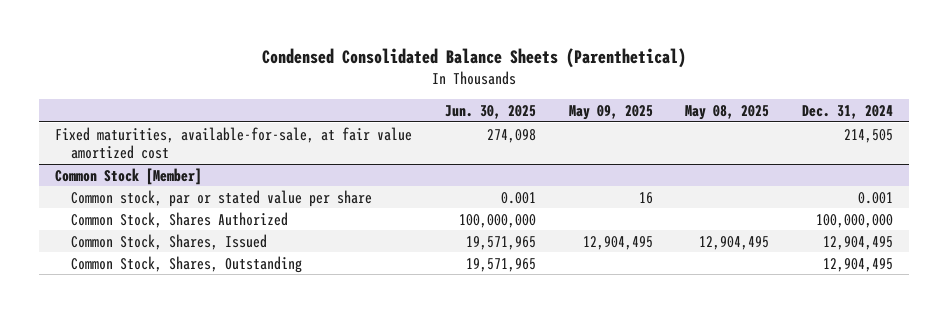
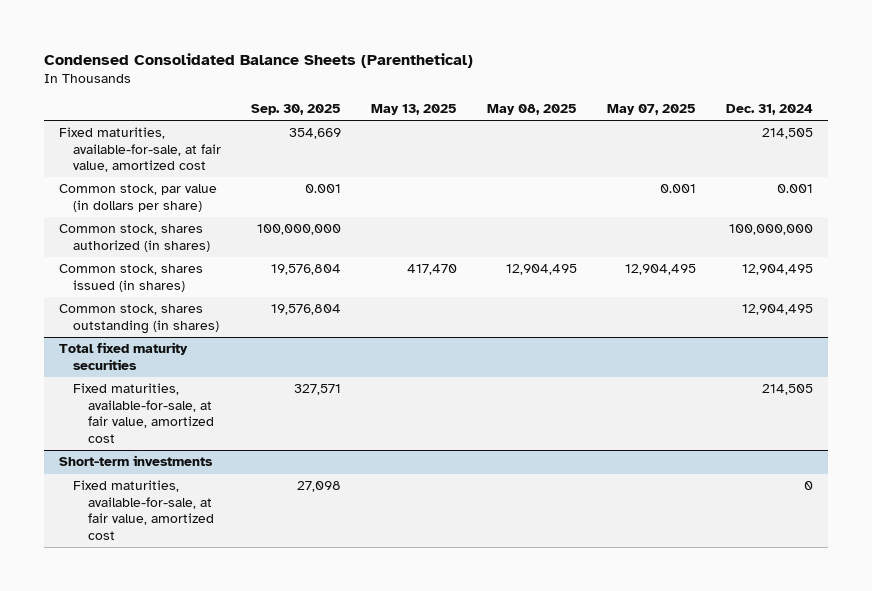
[444,104,536,119] Jun. 30, 2025 -> none
[568,104,653,120] May 09, 2025 -> none
none -> [251,103,342,115] Sep. 30, 2025
none -> [371,103,458,115] May 13, 2025
none -> [607,103,697,115] May 07, 2025
[55,167,203,185] Common Stock [Member] -> none
[55,126,413,159] Fixed maturities, available-for-sale, at fair value amortized cost -> [58,127,222,173] Fixed maturities, available-for-sale, at fair value, amortized cost
[70,189,372,207] Common stock, par or stated value per share -> [58,184,217,212] Common stock, par value (in dollars per share)
[70,211,288,228] Common Stock, Shares Authorized -> [58,224,211,252] Common stock, shares authorized (in shares)
[70,233,267,250] Common Stock, Shares, Issued -> [58,264,203,292] Common stock, shares issued (in shares)
[70,255,302,273] Common Stock, Shares, Outstanding -> [58,304,220,334] Common stock, shares outstanding (in shares)
none -> [58,342,188,370] Total fixed maturity securities
none -> [73,383,215,443] Fixed maturities, available-for-sale, at fair value, amortized cost
none -> [58,455,213,467] Short-term investments
none -> [73,480,215,540] Fixed maturities, available-for-sale, at fair value, amortized cost

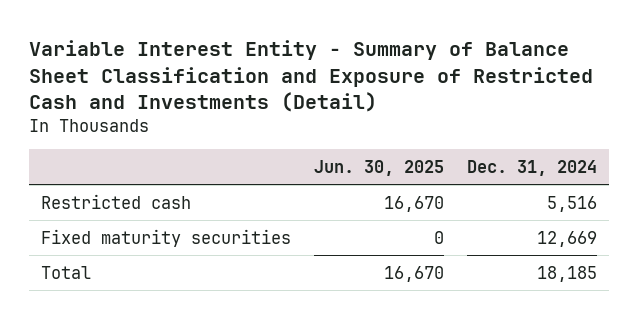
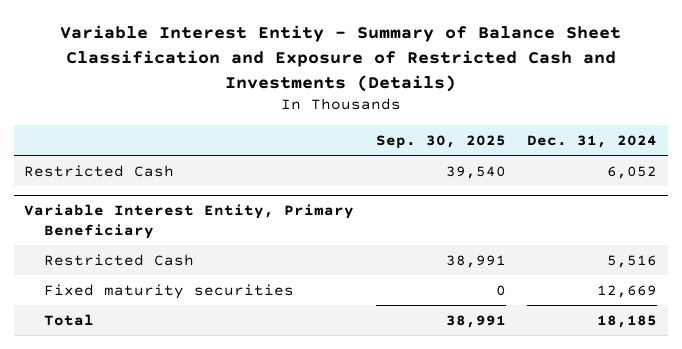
[29,40,594,113] Variable Interest Entity - Summary of Balance Sheet Classification and Exposure of Restricted Cash and Investments (Detail) -> [59,25,621,92] Variable Interest Entity - Summary of Balance Sheet Classification and Exposure of Restricted Cash and Investments (Details)
[314,160,445,177] Jun. 30, 2025 -> none
none -> [375,134,506,149] Sep. 30, 2025
[41,193,192,209] Restricted cash -> [24,164,175,177] Restricted Cash
[547,195,598,212] 5,516 -> [607,165,658,179] 6,052
none -> [24,204,355,239] Variable Interest Entity, Primary Beneficiary
none -> [43,253,194,266] Restricted Cash

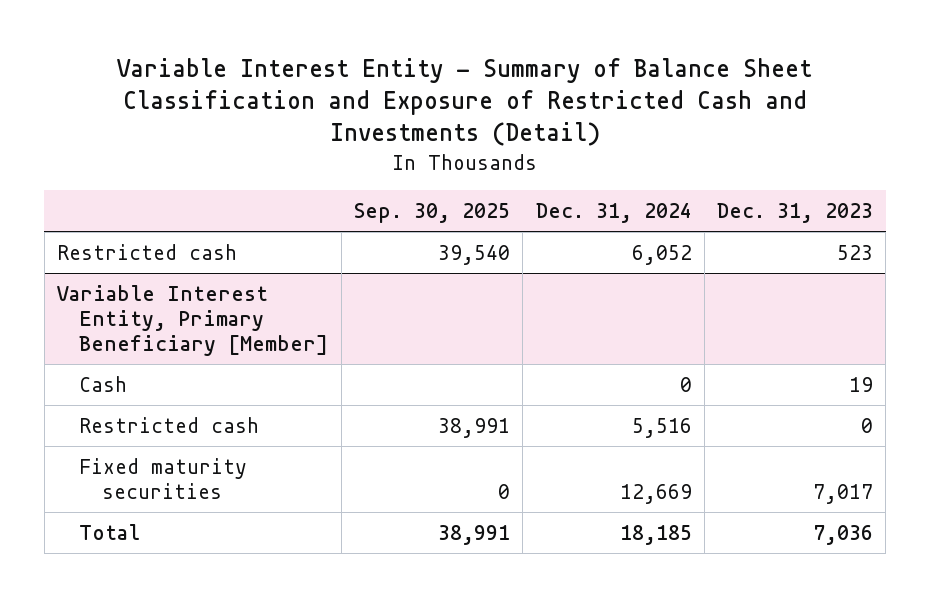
[59,25,621,92] Variable Interest Entity - Summary of Balance Sheet Classification and Exposure of Restricted Cash and Investments (Details) -> [116,57,812,147] Variable Interest Entity - Summary of Balance Sheet Classification and Exposure of Restricted Cash and Investments (Detail)
none -> [717,202,874,223] Dec. 31, 2023
[24,164,175,177] Restricted Cash -> [56,243,237,260] Restricted cash
[24,204,355,239] Variable Interest Entity, Primary Beneficiary -> [56,284,329,356] Variable Interest Entity, Primary Beneficiary [Member]
none -> [79,375,128,392] Cash
[43,253,194,266] Restricted Cash -> [79,416,260,433] Restricted cash

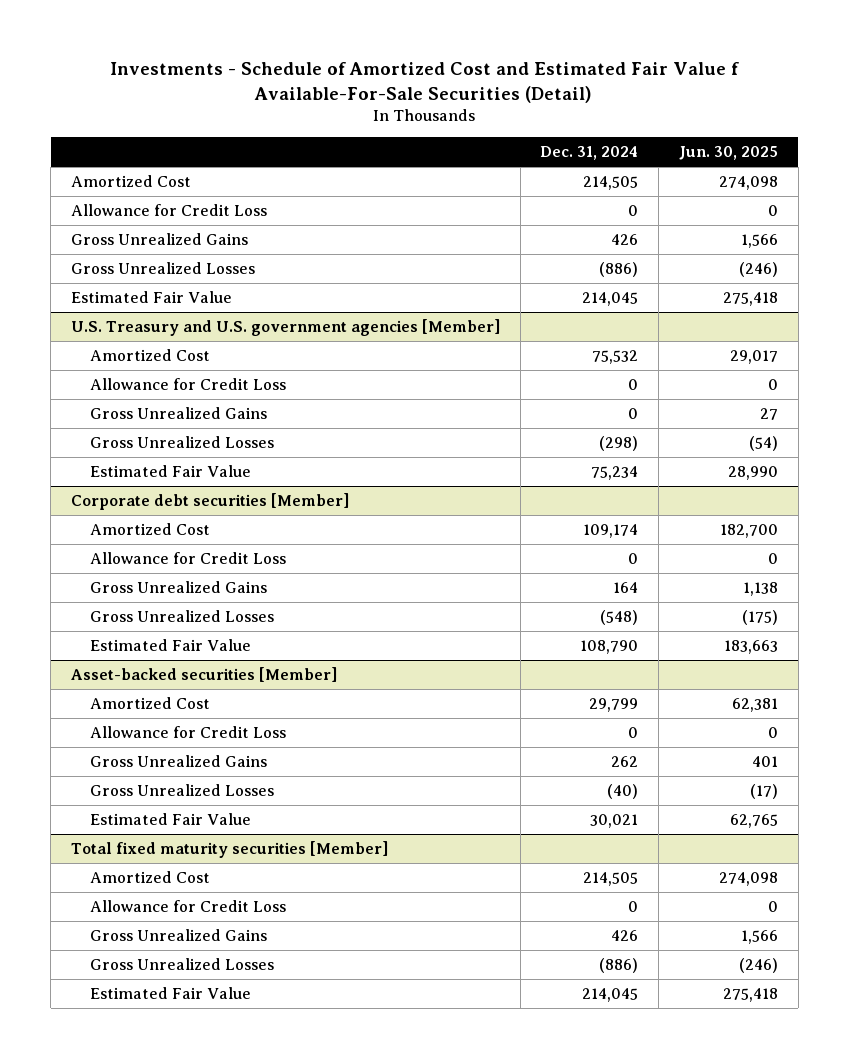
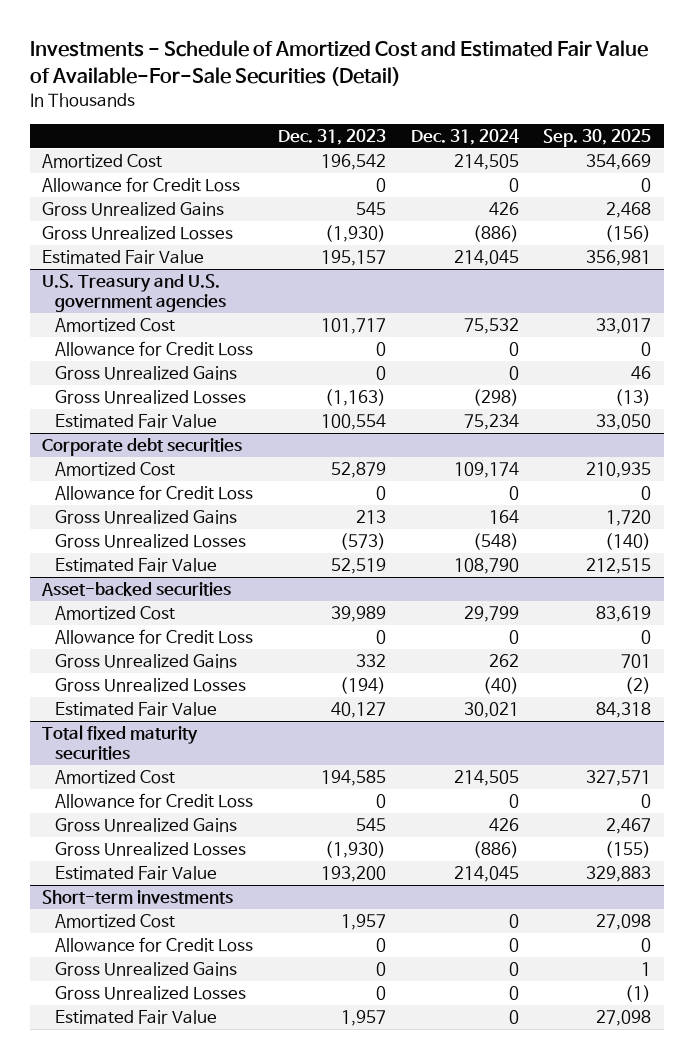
[110,62,740,103] Investments - Schedule of Amortized Cost and Estimated Fair Value f Available-For-Sale Securities (Detail) -> [29,40,648,87] Investments - Schedule of Amortized Cost and Estimated Fair Value of Available-For-Sale Securities (Detail)
[678,146,778,161] Jun. 30, 2025 -> none
none -> [277,128,386,145] Dec. 31, 2023
none -> [543,128,652,147] Sep. 30, 2025
[70,318,500,336] U.S. Treasury and U.S. government agencies [Member] -> [41,274,227,313] U.S. Treasury and U.S. government agencies
[70,492,349,510] Corporate debt securities [Member] -> [41,438,242,457] Corporate debt securities
[70,666,337,682] Asset-backed securities [Member] -> [40,582,231,597] Asset-backed securities
[70,840,388,858] Total fixed maturity securities [Member] -> [41,725,198,761] Total fixed maturity securities
none -> [41,890,233,905] Short-term investments
none -> [55,914,176,929] Amortized Cost
none -> [55,937,254,953] Allowance for Credit Loss
none -> [55,962,238,977] Gross Unrealized Gains
none -> [55,986,247,1001] Gross Unrealized Losses
none -> [55,1010,218,1025] Estimated Fair Value

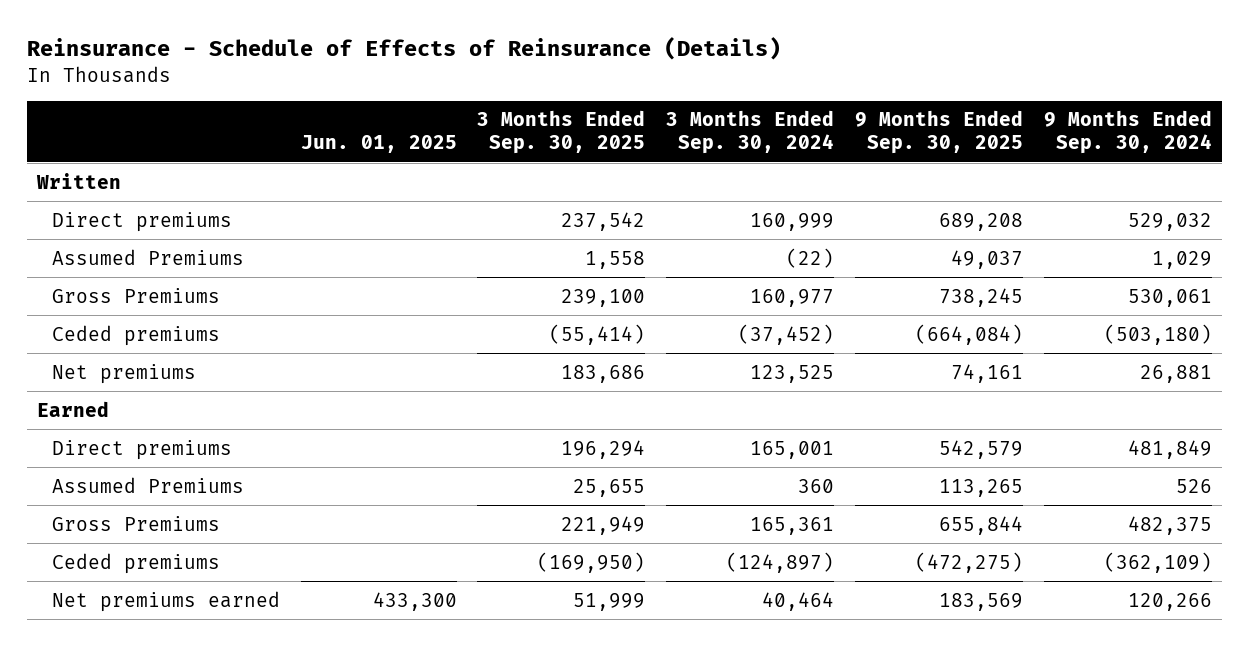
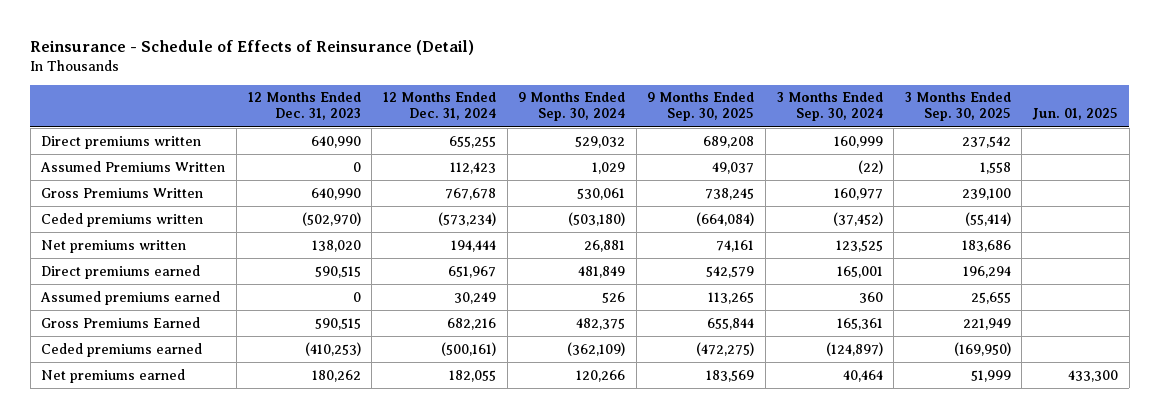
[27,37,782,61] Reinsurance - Schedule of Effects of Reinsurance (Details) -> [30,39,475,55] Reinsurance - Schedule of Effects of Reinsurance (Detail)
none -> [247,92,361,121] 12 Months Ended Dec. 31, 2023
none -> [382,92,496,121] 12 Months Ended Dec. 31, 2024
[36,172,122,189] Written -> none
[37,400,110,417] Earned -> none
[51,211,232,232] Direct premiums -> [41,135,202,149] Direct premiums written
[51,248,244,265] Assumed Premiums -> [40,160,226,172] Assumed Premiums Written
[51,287,220,303] Gross Premiums -> [41,187,204,198] Gross Premiums Written
[51,324,220,346] Ceded premiums -> [41,212,204,227] Ceded premiums written
[51,363,196,384] Net premiums -> [41,239,187,253] Net premiums written
[51,439,232,460] Direct premiums -> [41,264,201,279] Direct premiums earned
[51,476,244,493] Assumed Premiums -> [40,290,221,305] Assumed premiums earned
[51,515,220,531] Gross Premiums -> [41,316,201,328] Gross Premiums Earned
[51,552,220,574] Ceded premiums -> [41,342,203,357] Ceded premiums earned

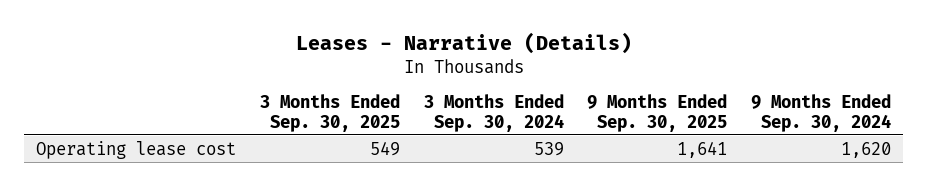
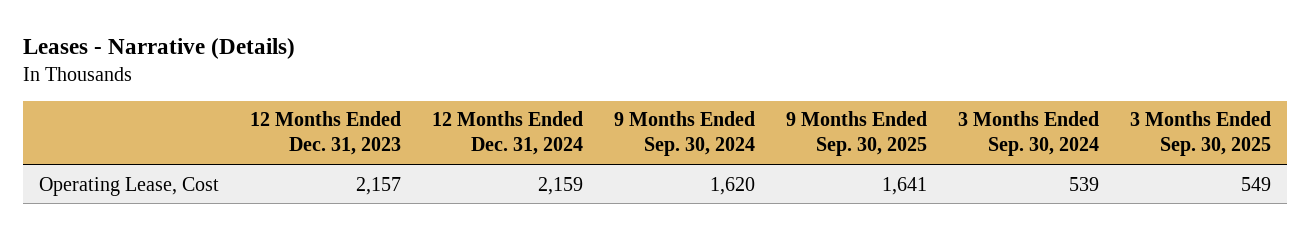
none -> [249,111,401,156] 12 Months Ended Dec. 31, 2023
none -> [432,111,584,156] 12 Months Ended Dec. 31, 2024
[35,140,236,159] Operating lease cost -> [38,176,219,196] Operating Lease, Cost

